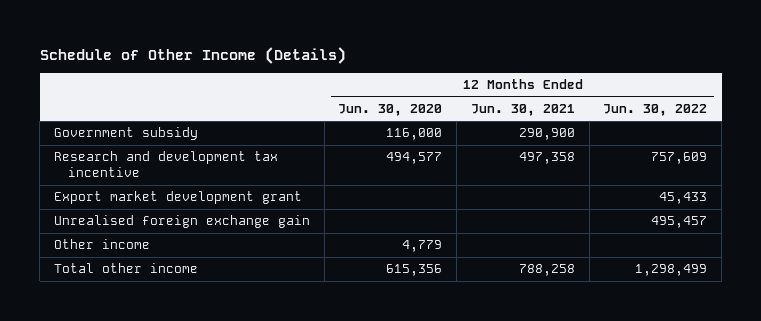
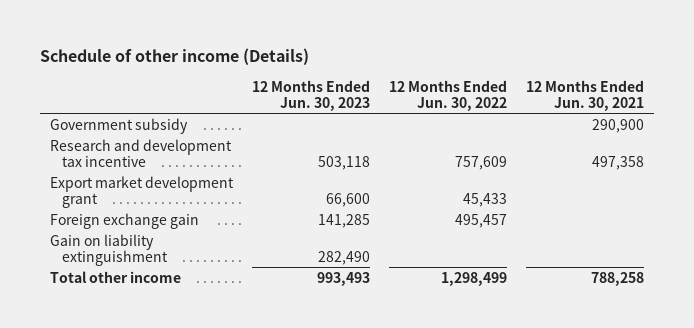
[39,46,346,64] Schedule of Other Income (Details) -> [40,48,310,66] Schedule of other income (Details)
[338,103,443,116] Jun. 30, 2020 -> none
none -> [251,79,370,111] 12 Months Ended Jun. 30, 2023
[53,215,310,229] Unrealised foreign exchange gain -> [49,212,199,229] Foreign exchange gain
[53,239,150,250] Other income -> [49,233,169,266] Gain on liability extinguishment

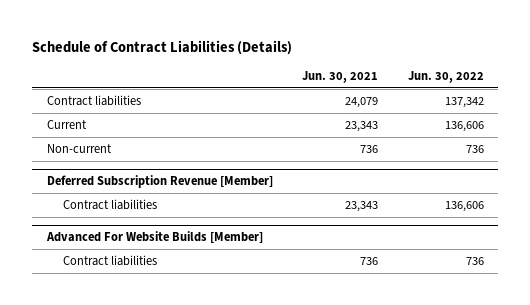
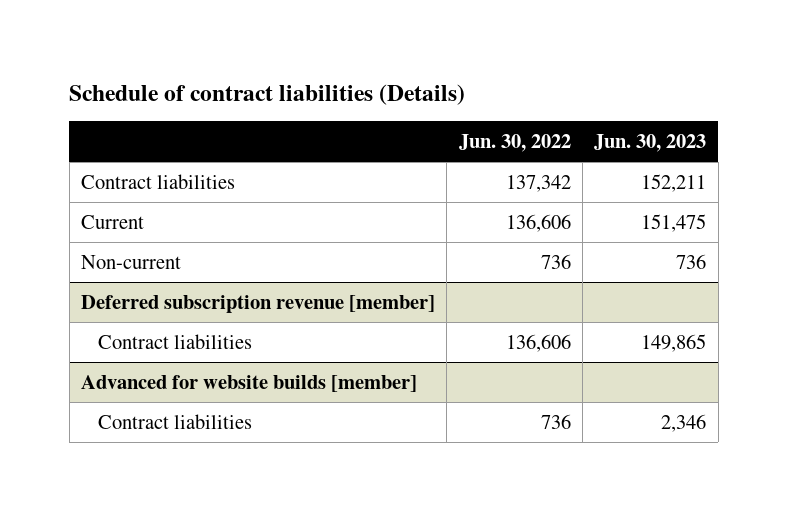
[32,39,293,55] Schedule of Contract Liabilities (Details) -> [69,83,466,105] Schedule of contract liabilities (Details)
[302,71,379,84] Jun. 30, 2021 -> none
none -> [594,133,707,152] Jun. 30, 2023
[46,175,273,189] Deferred Subscription Revenue [Member] -> [81,294,436,313] Deferred subscription revenue [member]
[45,231,263,244] Advanced For Website Builds [Member] -> [81,374,418,392] Advanced for website builds [member]

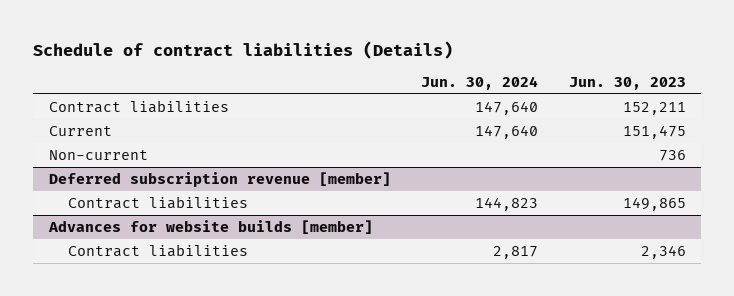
[458,133,571,152] Jun. 30, 2022 -> none
none -> [421,75,539,90] Jun. 30, 2024
[81,374,418,392] Advanced for website builds [member] -> [47,219,373,234] Advances for website builds [member]

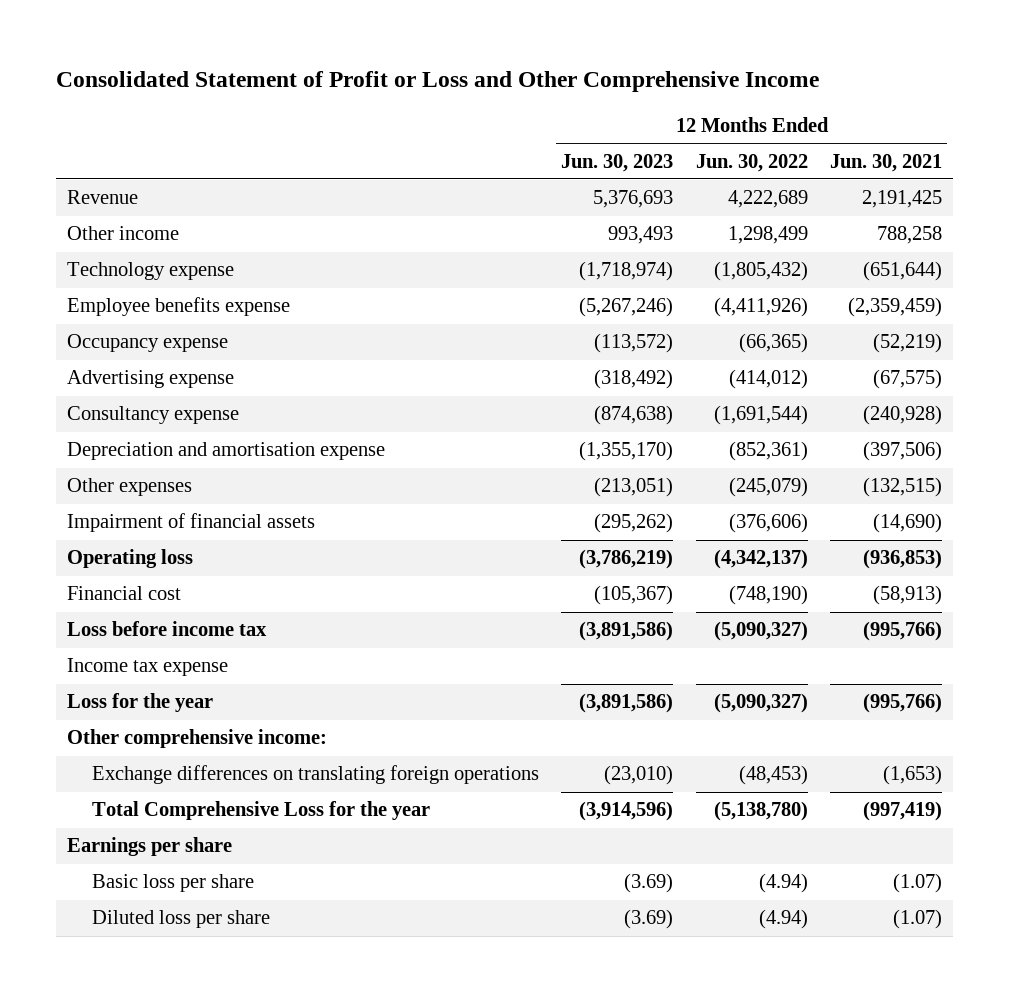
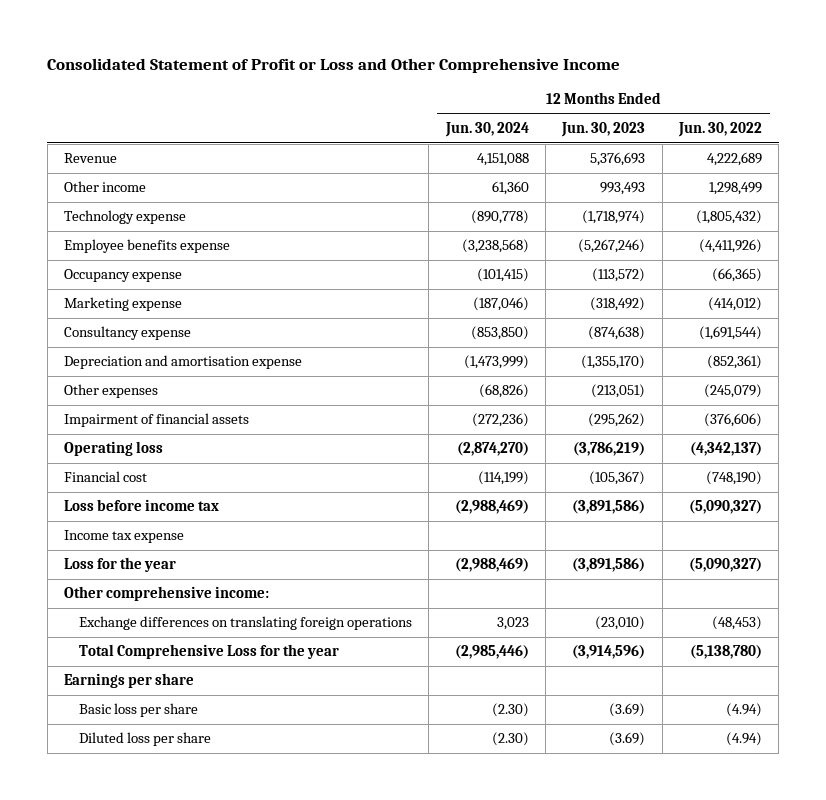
[829,153,942,172] Jun. 30, 2021 -> none
none -> [444,122,529,138] Jun. 30, 2024
[67,370,235,389] Advertising expense -> [64,297,183,312] Marketing expense

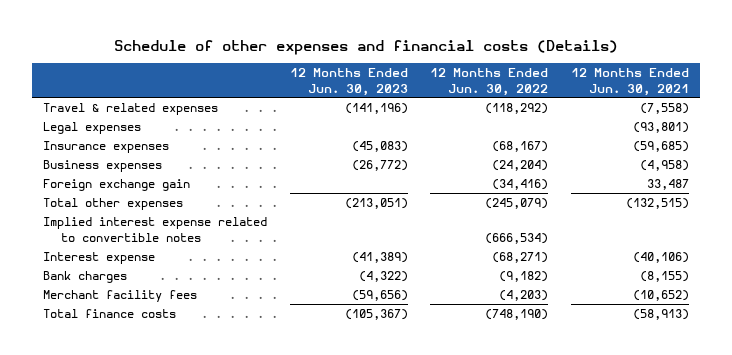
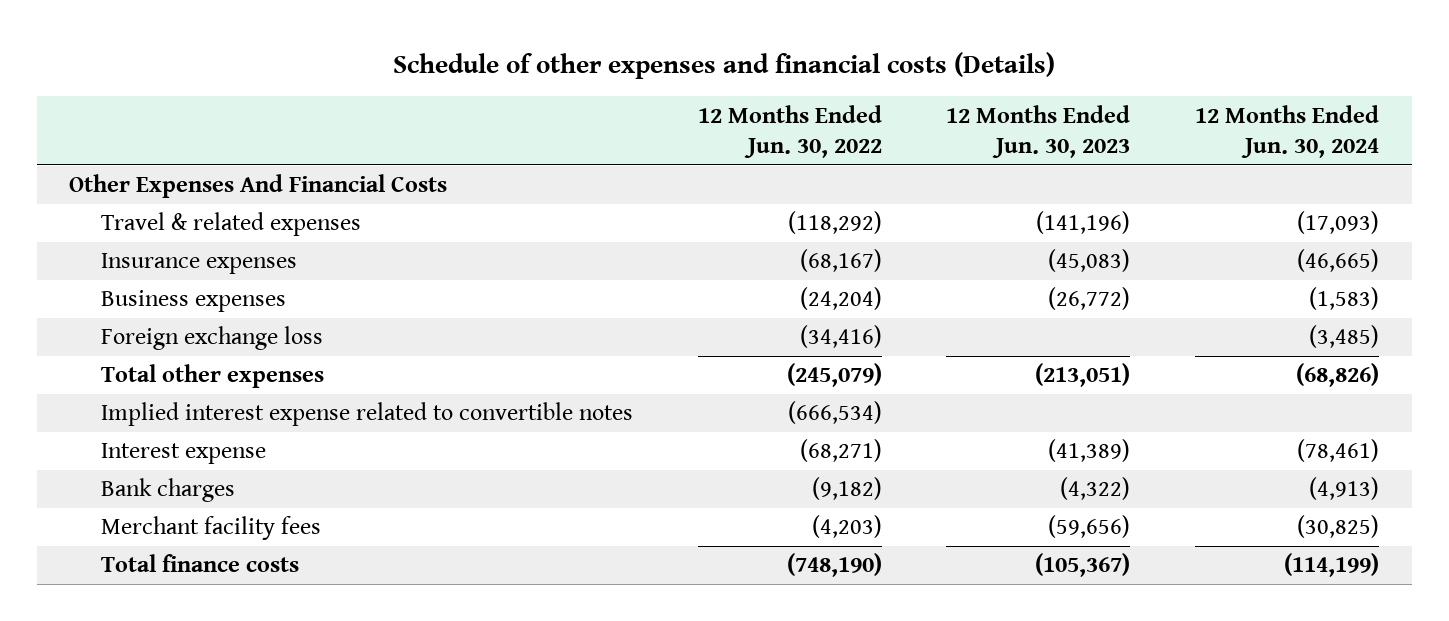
[570,68,689,96] 12 Months Ended Jun. 30, 2021 -> none
none -> [1195,104,1380,158] 12 Months Ended Jun. 30, 2024
none -> [69,174,448,199] Other Expenses And Financial Costs
[43,122,142,135] Legal expenses -> none
[43,179,191,192] Foreign exchange gain -> [100,326,323,351] Foreign exchange loss

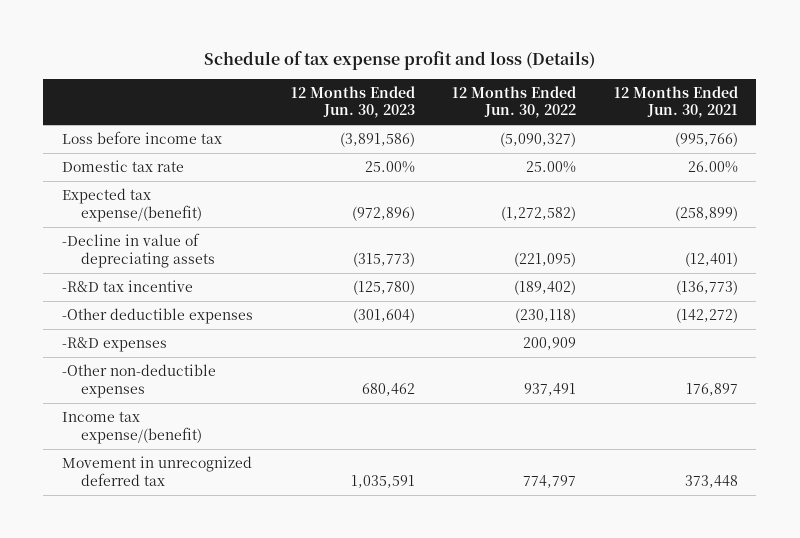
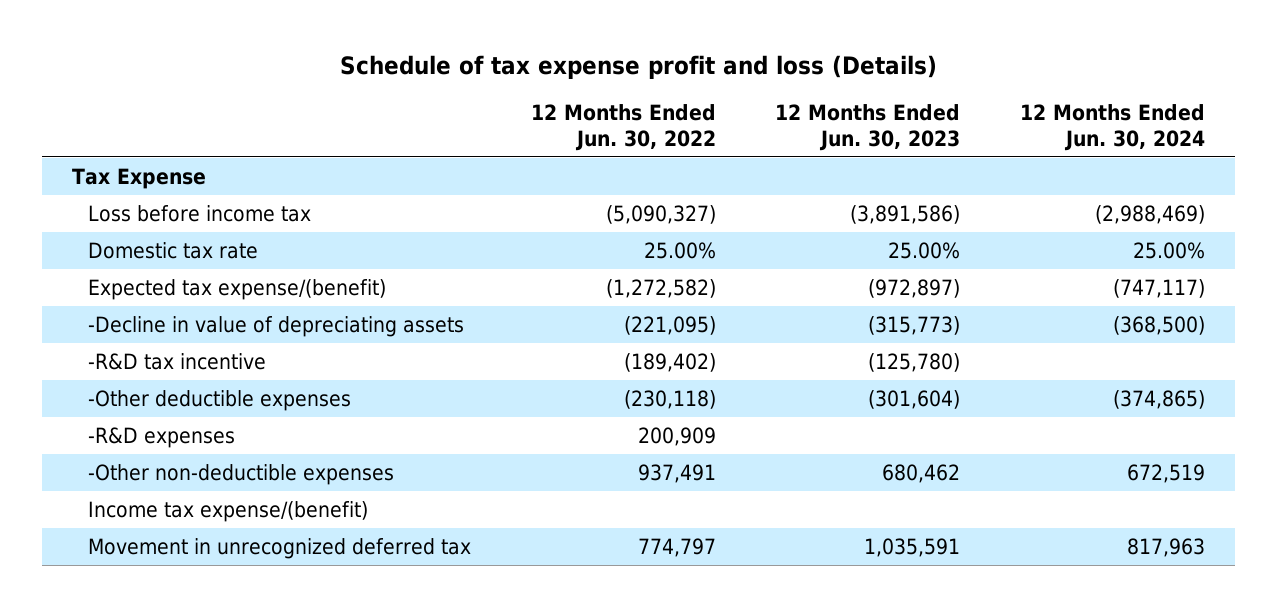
[613,85,738,119] 12 Months Ended Jun. 30, 2021 -> none
none -> [1020,103,1206,151] 12 Months Ended Jun. 30, 2024
none -> [71,167,206,189] Tax Expense
[351,205,415,221] (972,896) -> [868,278,961,298] (972,897)

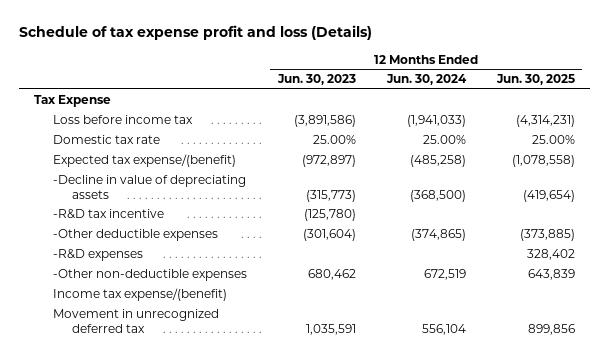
[530,103,716,151] 12 Months Ended Jun. 30, 2022 -> none
none -> [495,74,575,86] Jun. 30, 2025
[1095,204,1206,224] (2,988,469) -> [406,115,466,128] (1,941,033)
[1113,278,1206,298] (747,117) -> [409,155,466,168] (485,258)
[1127,537,1206,557] 817,963 -> [421,323,466,335] 556,104

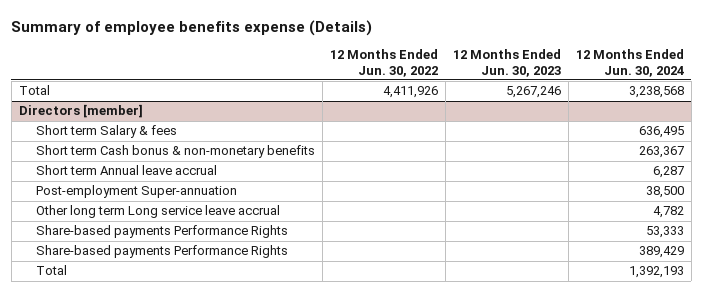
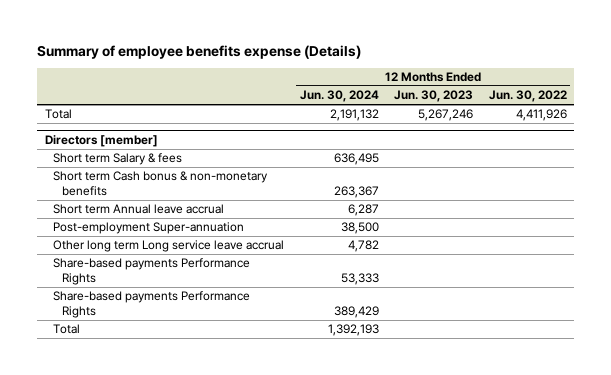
[628,86,684,99] 3,238,568 -> [329,109,379,122] 2,191,132

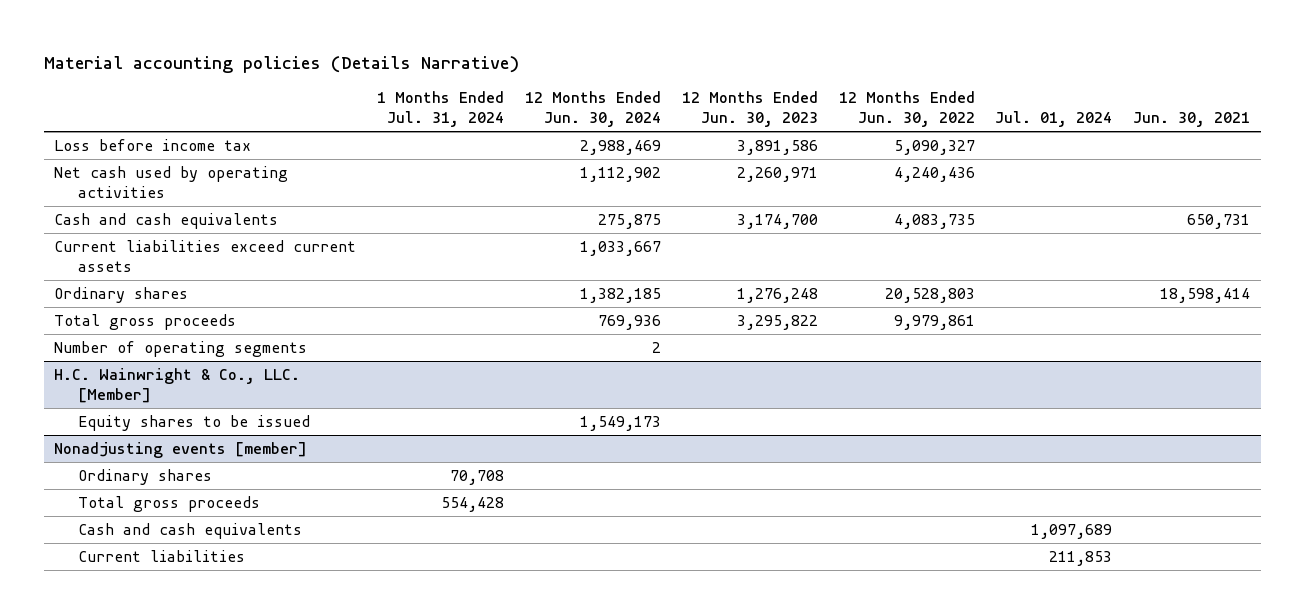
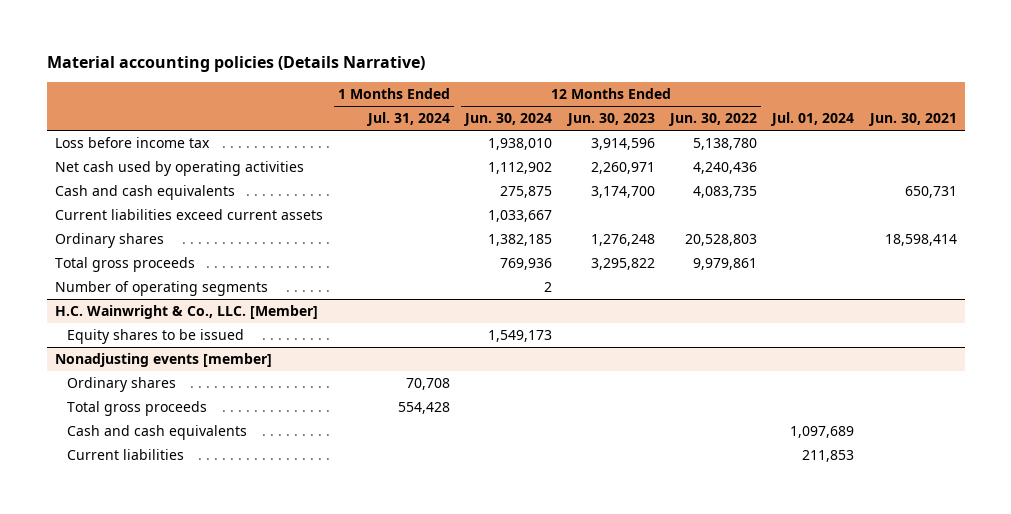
[580,139,662,155] 2,988,469 -> [488,138,553,151] 1,938,010
[736,139,818,155] 3,891,586 -> [590,138,655,151] 3,914,596
[893,139,975,155] 5,090,327 -> [693,138,758,151] 5,138,780

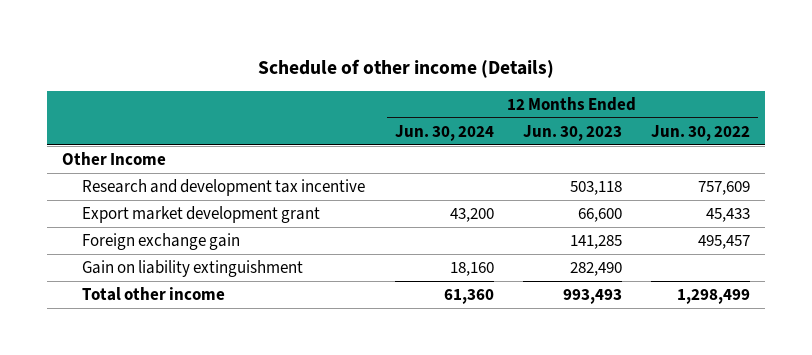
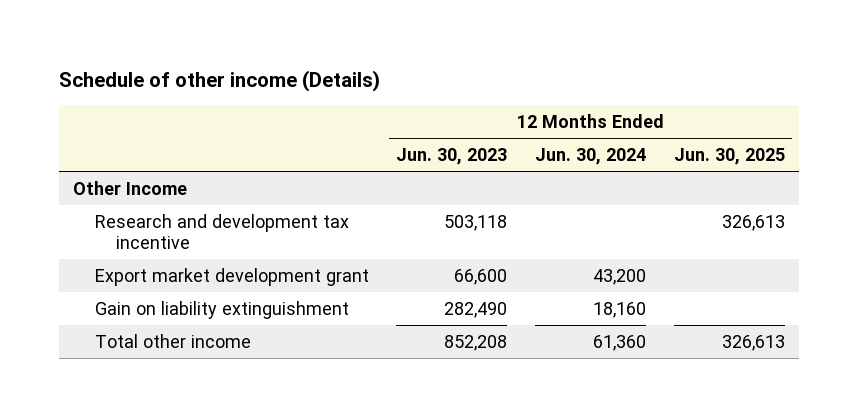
[651,124,751,141] Jun. 30, 2022 -> none
none -> [673,148,785,166] Jun. 30, 2025
[82,233,241,251] Foreign exchange gain -> none
[562,289,622,305] 993,493 -> [444,334,508,351] 852,208

